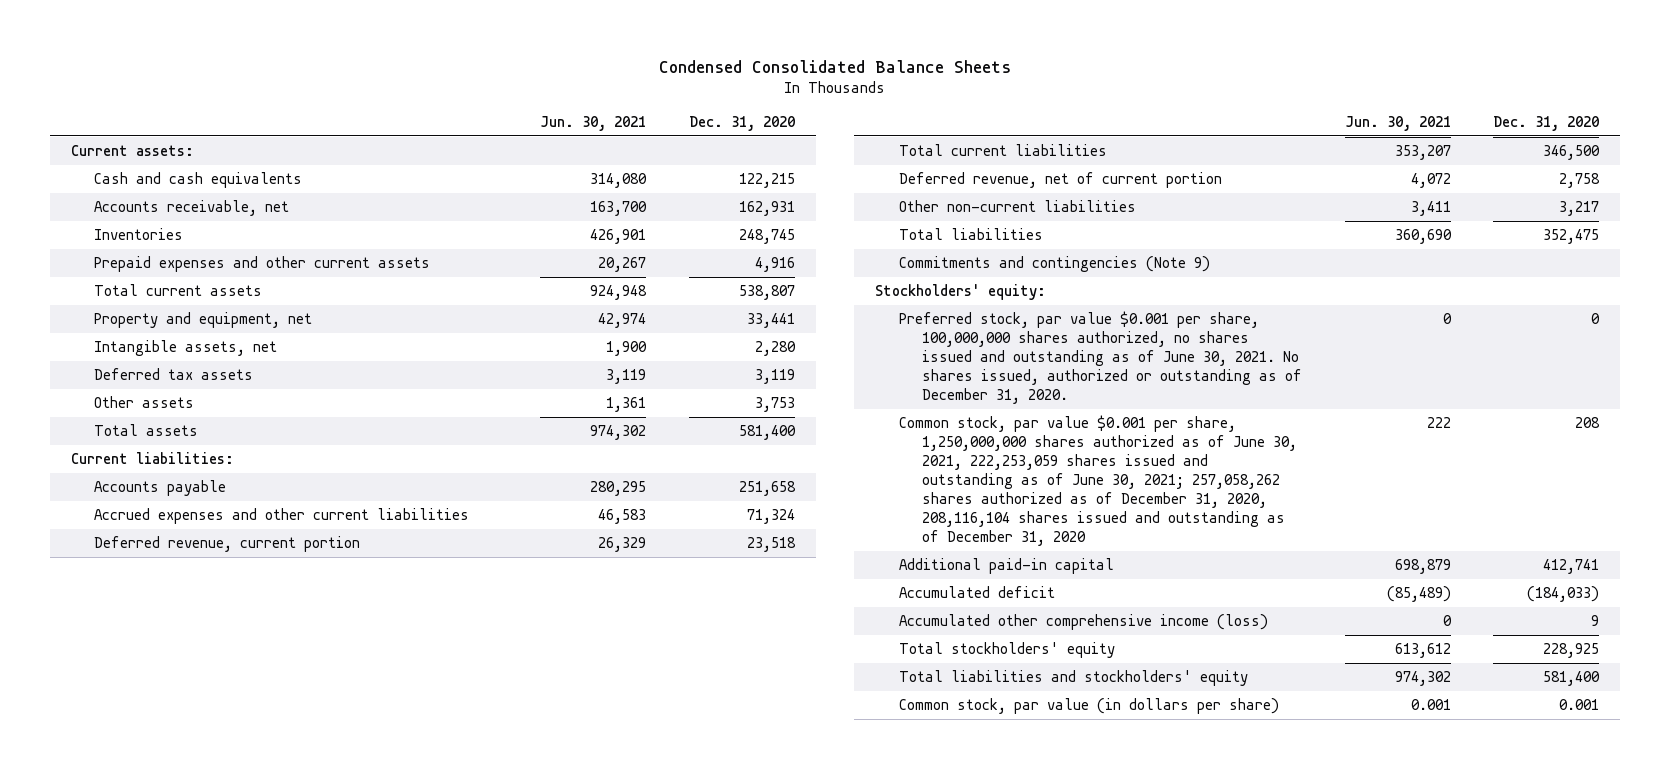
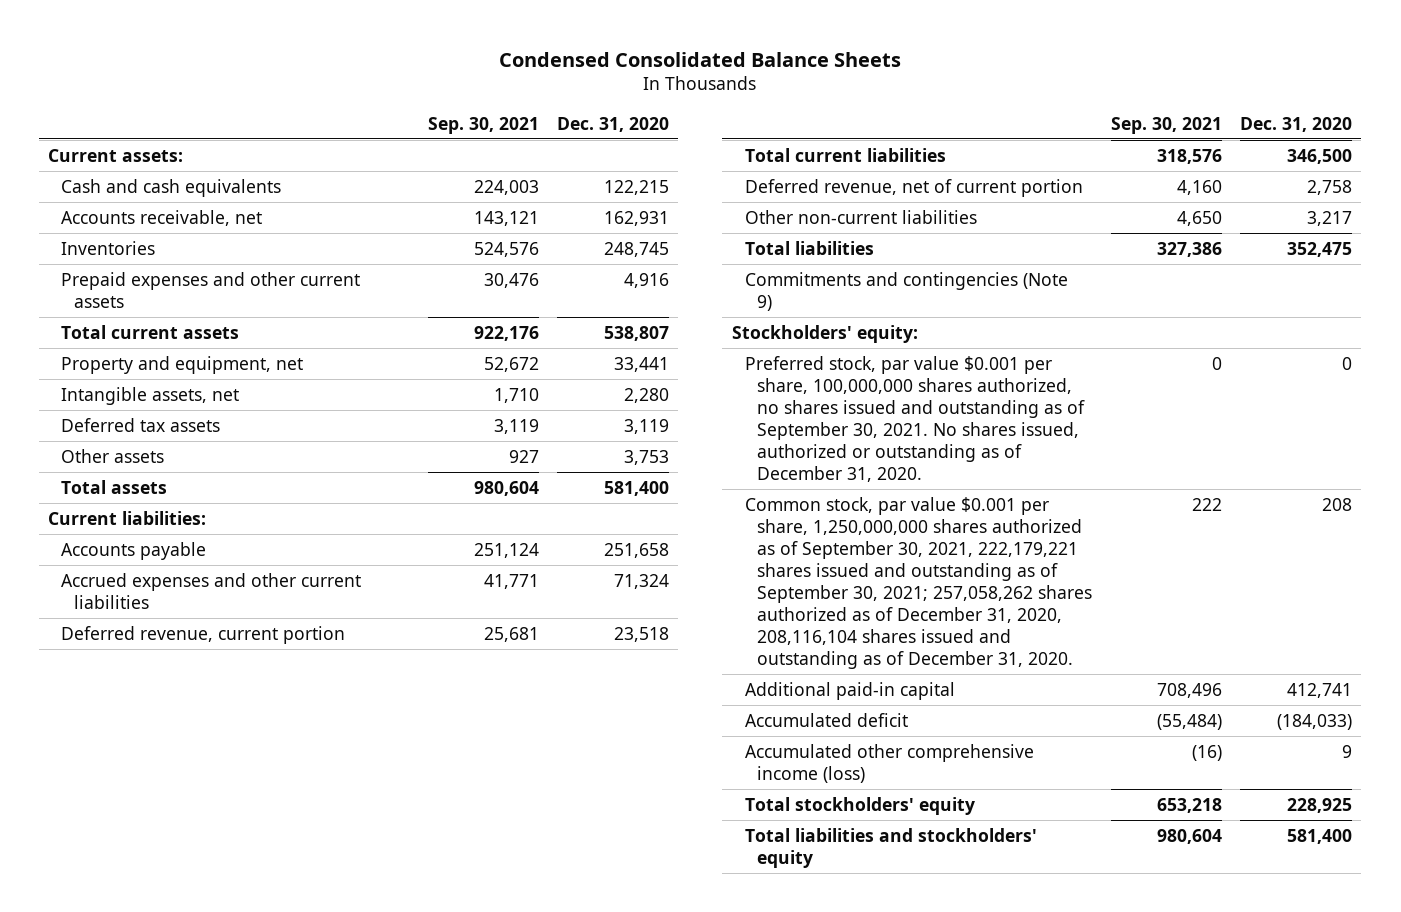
[540,116,647,132] Jun. 30, 2021 -> none
none -> [427,116,539,134] Sep. 30, 2021
[898,310,1303,405] Preferred stock, par value $0.001 per share, 100,000,000 shares authorized, no shares issued and outstanding as of June 30, 2021. No shares issued, authorized or outstanding as of December 31, 2020. -> [744,355,1086,482] Preferred stock, par value $0.001 per share, 100,000,000 shares authorized, no shares issued and outstanding as of September 30, 2021. No shares issued, authorized or outstanding as of December 31, 2020.
[898,414,1298,547] Common stock, par value $0.001 per share, 1,250,000,000 shares authorized as of June 30, 2021, 222,253,059 shares issued and outstanding as of June 30, 2021; 257,058,262 shares authorized as of December 31, 2020, 208,116,104 shares issued and outstanding as of December 31, 2020 -> [744,496,1093,669] Common stock, par value $0.001 per share, 1,250,000,000 shares authorized as of September 30, 2021, 222,179,221 shares issued and outstanding as of September 30, 2021; 257,058,262 shares authorized as of December 31, 2020, 208,116,104 shares issued and outstanding as of December 31, 2020.
[898,697,1279,714] Common stock, par value (in dollars per share) -> none

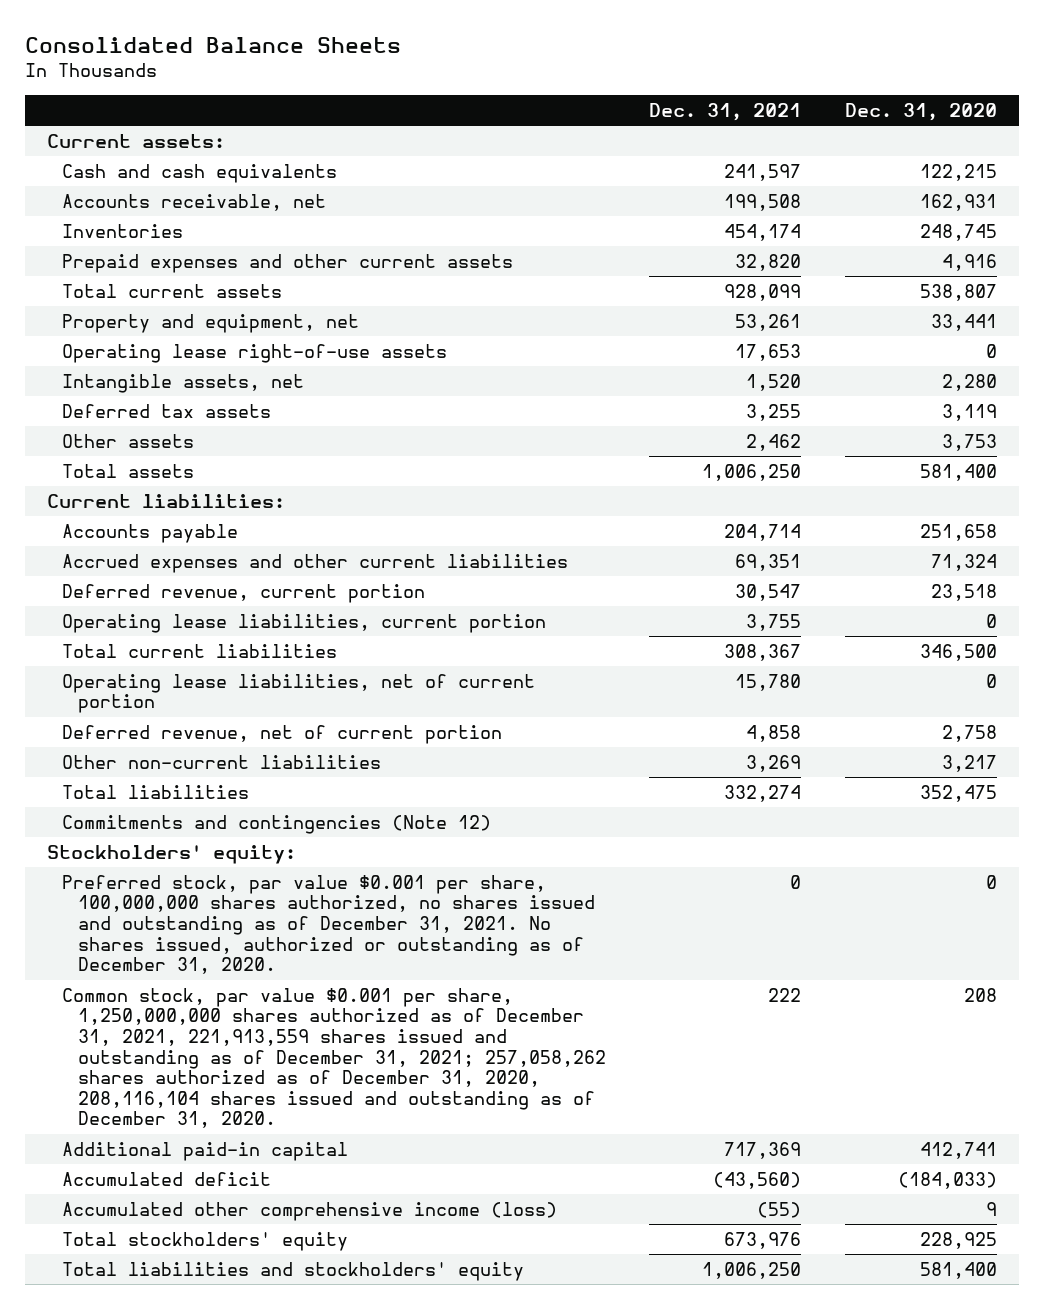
[499,51,902,67] Condensed Consolidated Balance Sheets -> [25,36,402,53] Consolidated Balance Sheets
[427,116,539,134] Sep. 30, 2021 -> none
none -> [649,102,802,121] Dec. 31, 2021
none -> [62,343,448,363] Operating lease right-of-use assets
none -> [62,613,547,633] Operating lease liabilities, current portion
none -> [62,673,536,714] Operating lease liabilities, net of current portion
[744,271,1068,311] Commitments and contingencies (Note 9) -> [62,814,492,834] Commitments and contingencies (Note 12)
[744,355,1086,482] Preferred stock, par value $0.001 per share, 100,000,000 shares authorized, no shares issued and outstanding as of September 30, 2021. No shares issued, authorized or outstanding as of December 31, 2020. -> [62,874,595,975] Preferred stock, par value $0.001 per share, 100,000,000 shares authorized, no shares issued and outstanding as of December 31, 2021. No shares issued, authorized or outstanding as of December 31, 2020.
[744,496,1093,669] Common stock, par value $0.001 per share, 1,250,000,000 shares authorized as of September 30, 2021, 222,179,221 shares issued and outstanding as of September 30, 2021; 257,058,262 shares authorized as of December 31, 2020, 208,116,104 shares issued and outstanding as of December 31, 2020. -> [62,987,606,1129] Common stock, par value $0.001 per share, 1,250,000,000 shares authorized as of December 31, 2021, 221,913,559 shares issued and outstanding as of December 31, 2021; 257,058,262 shares authorized as of December 31, 2020, 208,116,104 shares issued and outstanding as of December 31, 2020.

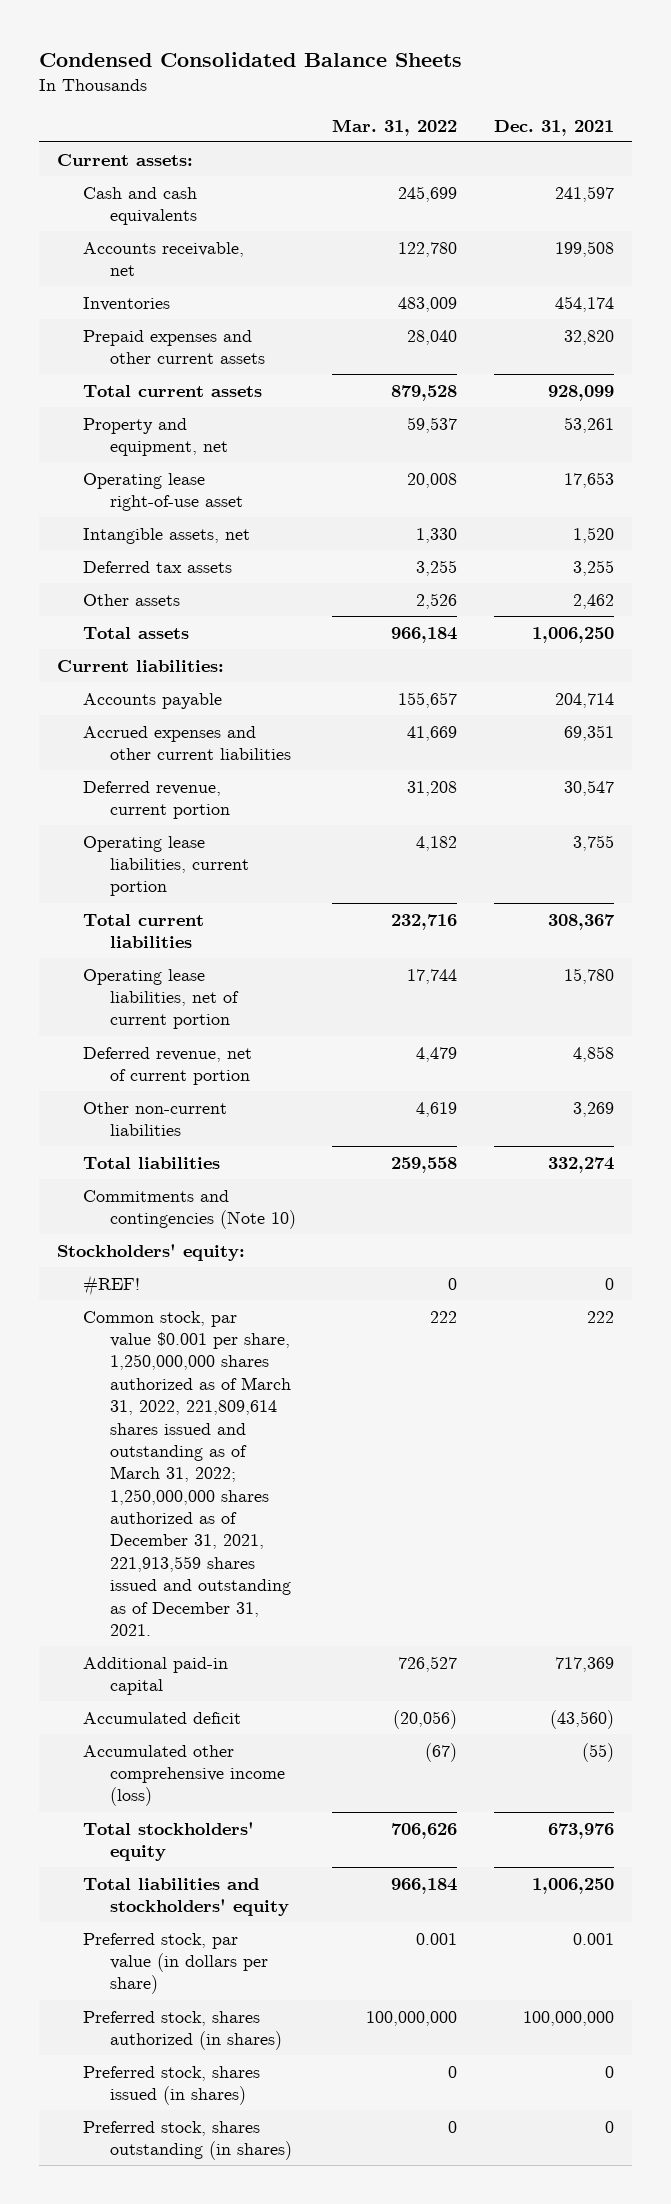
[25,36,402,53] Consolidated Balance Sheets -> [38,51,462,67] Condensed Consolidated Balance Sheets
[844,102,997,121] Dec. 31, 2020 -> none
none -> [332,118,458,136] Mar. 31, 2022
[62,343,448,363] Operating lease right-of-use assets -> [83,472,243,512] Operating lease right-of-use asset
[62,814,492,834] Commitments and contingencies (Note 12) -> [83,1189,296,1230] Commitments and contingencies (Note 10)
[62,874,595,975] Preferred stock, par value $0.001 per share, 100,000,000 shares authorized, no shares issued and outstanding as of December 31, 2021. No shares issued, authorized or outstanding as of December 31, 2020. -> [83,1274,141,1296] #REF!
[62,987,606,1129] Common stock, par value $0.001 per share, 1,250,000,000 shares authorized as of December 31, 2021, 221,913,559 shares issued and outstanding as of December 31, 2021; 257,058,262 shares authorized as of December 31, 2020, 208,116,104 shares issued and outstanding as of December 31, 2020. -> [83,1310,291,1637] Common stock, par value $0.001 per share, 1,250,000,000 shares authorized as of March 31, 2022, 221,809,614 shares issued and outstanding as of March 31, 2022; 1,250,000,000 shares authorized as of December 31, 2021, 221,913,559 shares issued and outstanding as of December 31, 2021.
none -> [83,1932,268,1995] Preferred stock, par value (in dollars per share)
none -> [83,2010,282,2051] Preferred stock, shares authorized (in shares)
none -> [83,2065,261,2106] Preferred stock, shares issued (in shares)
none -> [83,2120,292,2161] Preferred stock, shares outstanding (in shares)

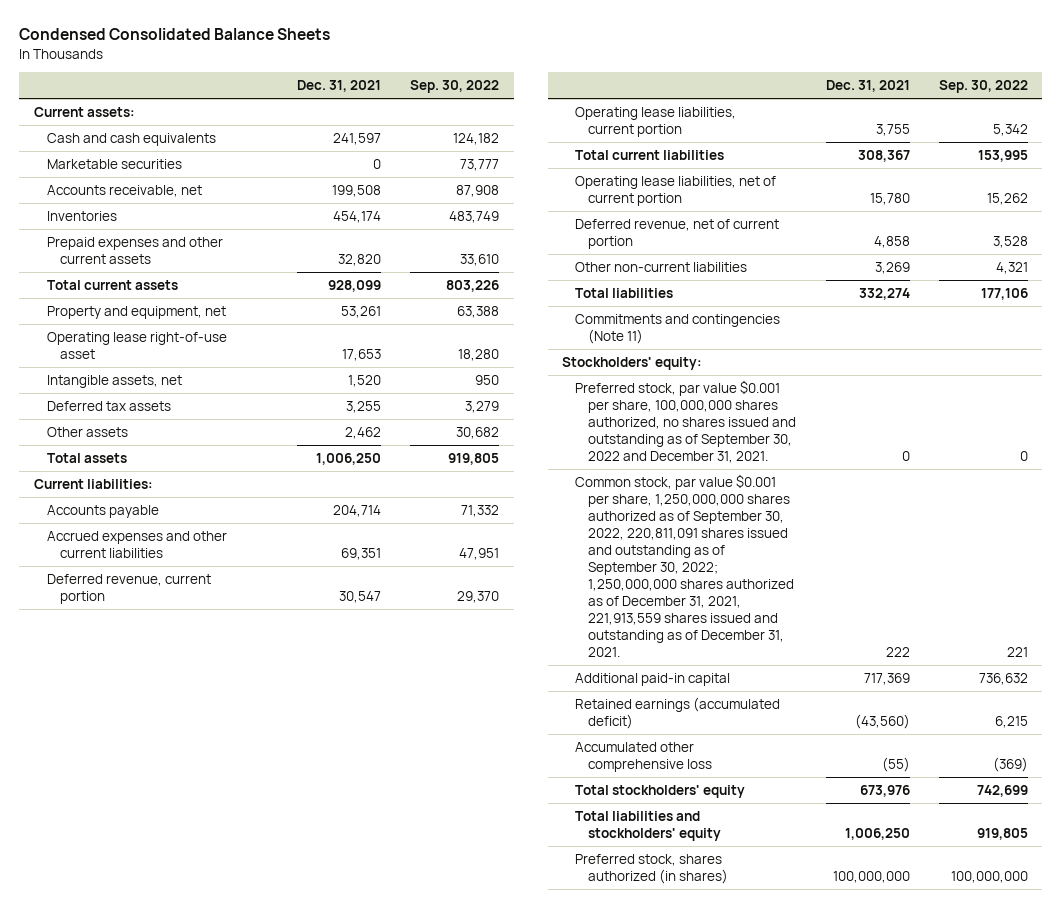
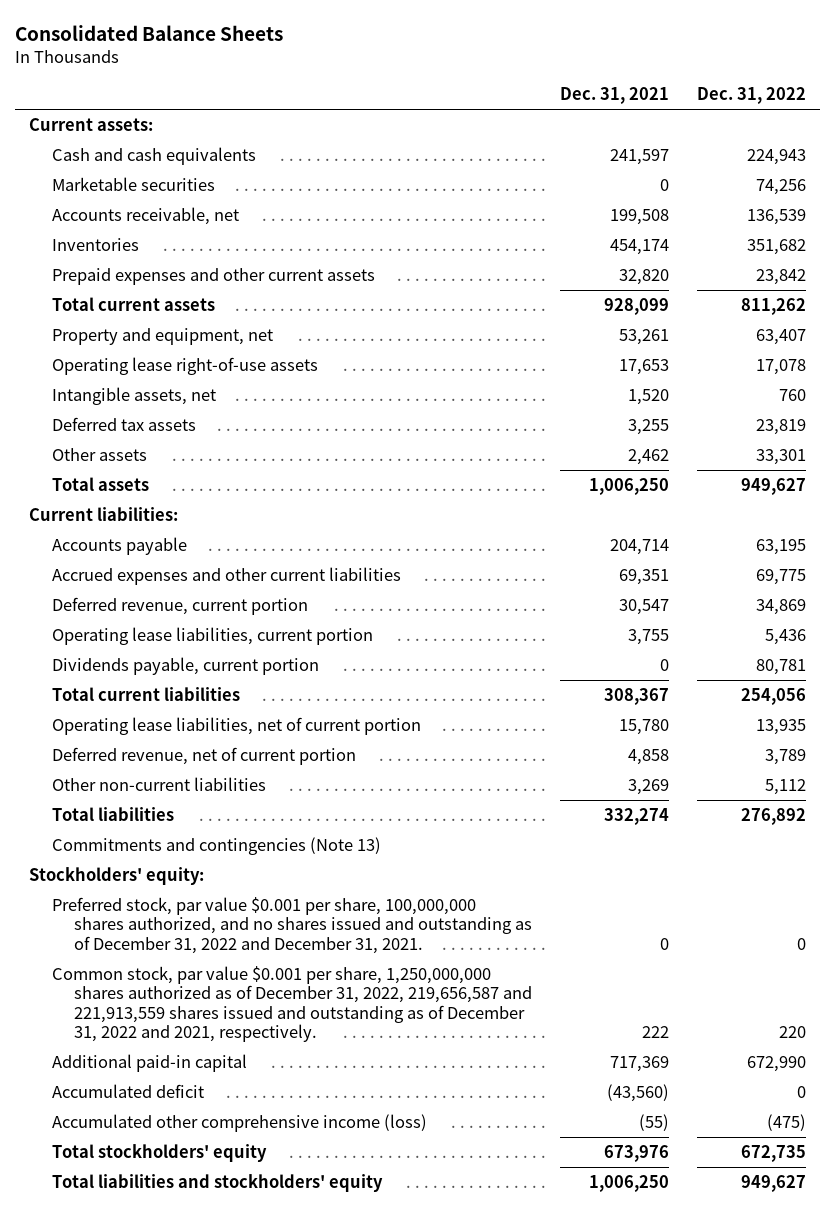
[19,28,331,41] Condensed Consolidated Balance Sheets -> [15,24,284,41] Consolidated Balance Sheets
[410,80,500,94] Sep. 30, 2022 -> none
none -> [697,87,807,105] Dec. 31, 2022
[46,331,227,359] Operating lease right-of-use asset -> [51,357,318,376] Operating lease right-of-use assets
none -> [51,657,319,676] Dividends payable, current portion
[575,313,781,344] Commitments and contingencies (Note 11) -> [51,837,381,856] Commitments and contingencies (Note 13)
[575,379,797,463] Preferred stock, par value $0.001 per share, 100,000,000 shares authorized, no shares issued and outstanding as of September 30, 2022 and December 31, 2021. -> [51,897,533,954] Preferred stock, par value $0.001 per share, 100,000,000 shares authorized, and no shares issued and outstanding as of December 31, 2022 and December 31, 2021.
[575,473,795,657] Common stock, par value $0.001 per share, 1,250,000,000 shares authorized as of September 30, 2022, 220,811,091 shares issued and outstanding as of September 30, 2022; 1,250,000,000 shares authorized as of December 31, 2021, 221,913,559 shares issued and outstanding as of December 31, 2021. -> [51,966,533,1043] Common stock, par value $0.001 per share, 1,250,000,000 shares authorized as of December 31, 2022, 219,656,587 and 221,913,559 shares issued and outstanding as of December 31, 2022 and 2021, respectively.
[575,696,781,729] Retained earnings (accumulated deficit) -> [51,1084,204,1099] Accumulated deficit
[575,741,713,772] Accumulated other comprehensive loss -> [51,1114,427,1133] Accumulated other comprehensive income (loss)
[575,853,729,884] Preferred stock, shares authorized (in shares) -> none

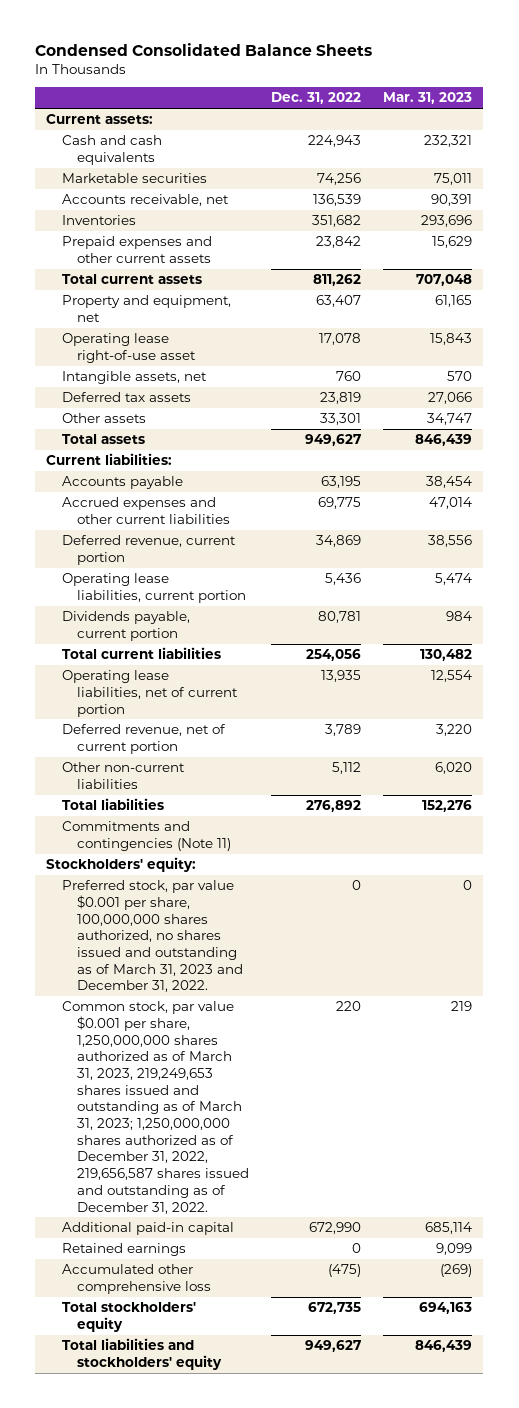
[15,24,284,41] Consolidated Balance Sheets -> [35,43,373,57] Condensed Consolidated Balance Sheets
[560,87,670,105] Dec. 31, 2021 -> none
none -> [383,92,473,105] Mar. 31, 2023
[51,357,318,376] Operating lease right-of-use assets -> [61,333,197,363] Operating lease right-of-use asset
[51,837,381,856] Commitments and contingencies (Note 13) -> [61,821,232,851] Commitments and contingencies (Note 11)
[51,897,533,954] Preferred stock, par value $0.001 per share, 100,000,000 shares authorized, and no shares issued and outstanding as of December 31, 2022 and December 31, 2021. -> [61,880,244,993] Preferred stock, par value $0.001 per share, 100,000,000 shares authorized, no shares issued and outstanding as of March 31, 2023 and December 31, 2022.
[51,966,533,1043] Common stock, par value $0.001 per share, 1,250,000,000 shares authorized as of December 31, 2022, 219,656,587 and 221,913,559 shares issued and outstanding as of December 31, 2022 and 2021, respectively. -> [61,1001,250,1214] Common stock, par value $0.001 per share, 1,250,000,000 shares authorized as of March 31, 2023, 219,249,653 shares issued and outstanding as of March 31, 2023; 1,250,000,000 shares authorized as of December 31, 2022, 219,656,587 shares issued and outstanding as of December 31, 2022.
[51,1084,204,1099] Accumulated deficit -> [61,1243,186,1257] Retained earnings
[51,1114,427,1133] Accumulated other comprehensive income (loss) -> [61,1264,212,1294] Accumulated other comprehensive loss

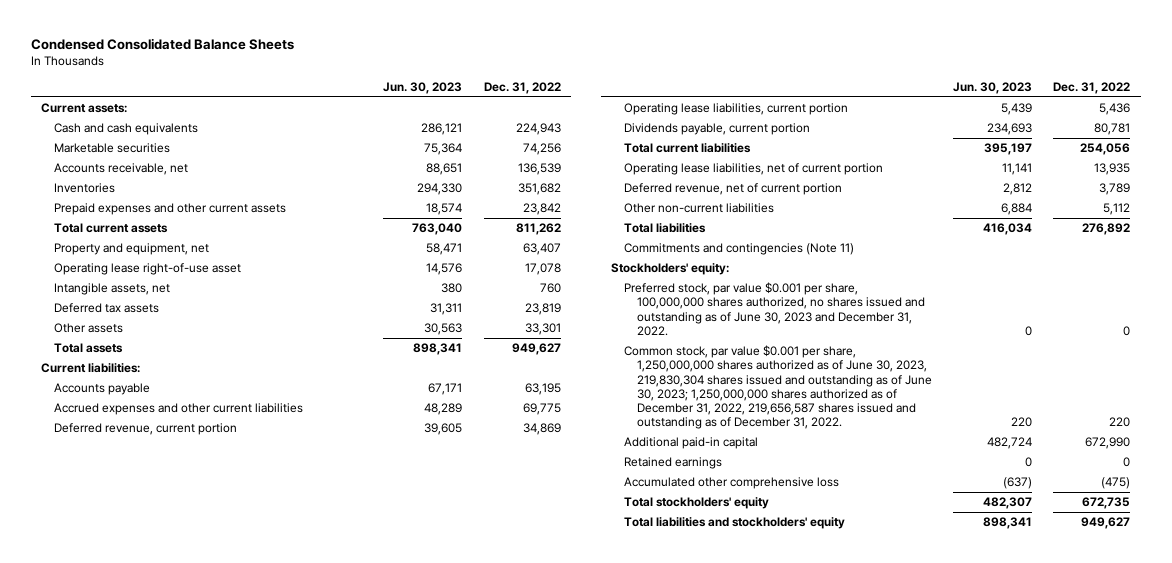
[383,92,473,105] Mar. 31, 2023 -> none
none -> [383,81,463,94] Jun. 30, 2023
[61,880,244,993] Preferred stock, par value $0.001 per share, 100,000,000 shares authorized, no shares issued and outstanding as of March 31, 2023 and December 31, 2022. -> [624,282,925,336] Preferred stock, par value $0.001 per share, 100,000,000 shares authorized, no shares issued and outstanding as of June 30, 2023 and December 31, 2022.
[61,1001,250,1214] Common stock, par value $0.001 per share, 1,250,000,000 shares authorized as of March 31, 2023, 219,249,653 shares issued and outstanding as of March 31, 2023; 1,250,000,000 shares authorized as of December 31, 2022, 219,656,587 shares issued and outstanding as of December 31, 2022. -> [624,345,932,430] Common stock, par value $0.001 per share, 1,250,000,000 shares authorized as of June 30, 2023, 219,830,304 shares issued and outstanding as of June 30, 2023; 1,250,000,000 shares authorized as of December 31, 2022, 219,656,587 shares issued and outstanding as of December 31, 2022.

